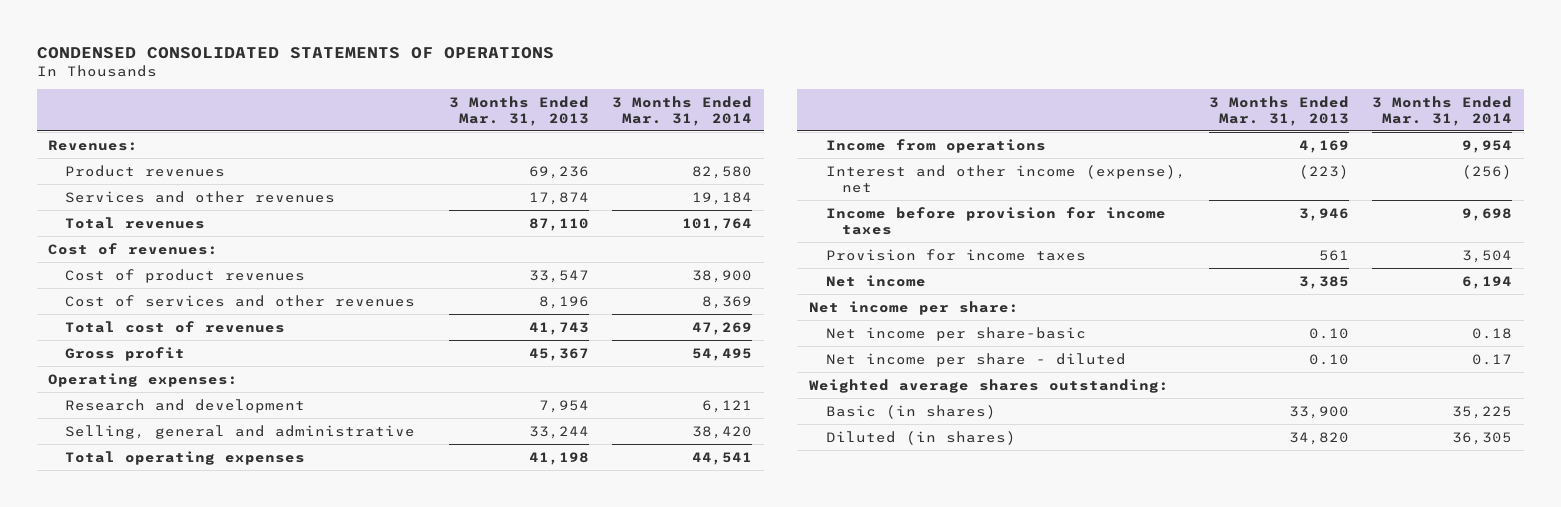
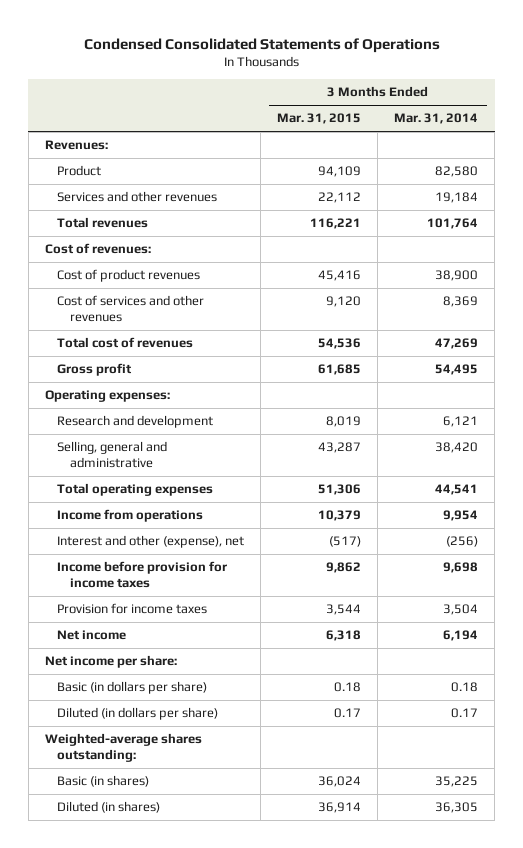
[36,46,554,59] CONDENSED CONSOLIDATED STATEMENTS OF OPERATIONS -> [83,37,440,53] Condensed Consolidated Statements of Operations
[448,95,589,126] 3 Months Ended Mar. 31, 2013 -> none
none -> [277,113,362,125] Mar. 31, 2015
[65,164,226,177] Product revenues -> [57,165,102,177] Product
[825,164,1186,193] Interest and other income (expense), net -> [57,535,245,549] Interest and other (expense), net
[825,326,1086,341] Net income per share-basic -> [57,681,208,695] Basic (in dollars per share)
[825,352,1126,367] Net income per share - diluted -> [57,707,219,721] Diluted (in dollars per share)
[808,378,1169,393] Weighted average shares outstanding: -> [44,733,202,762] Weighted-average shares outstanding:

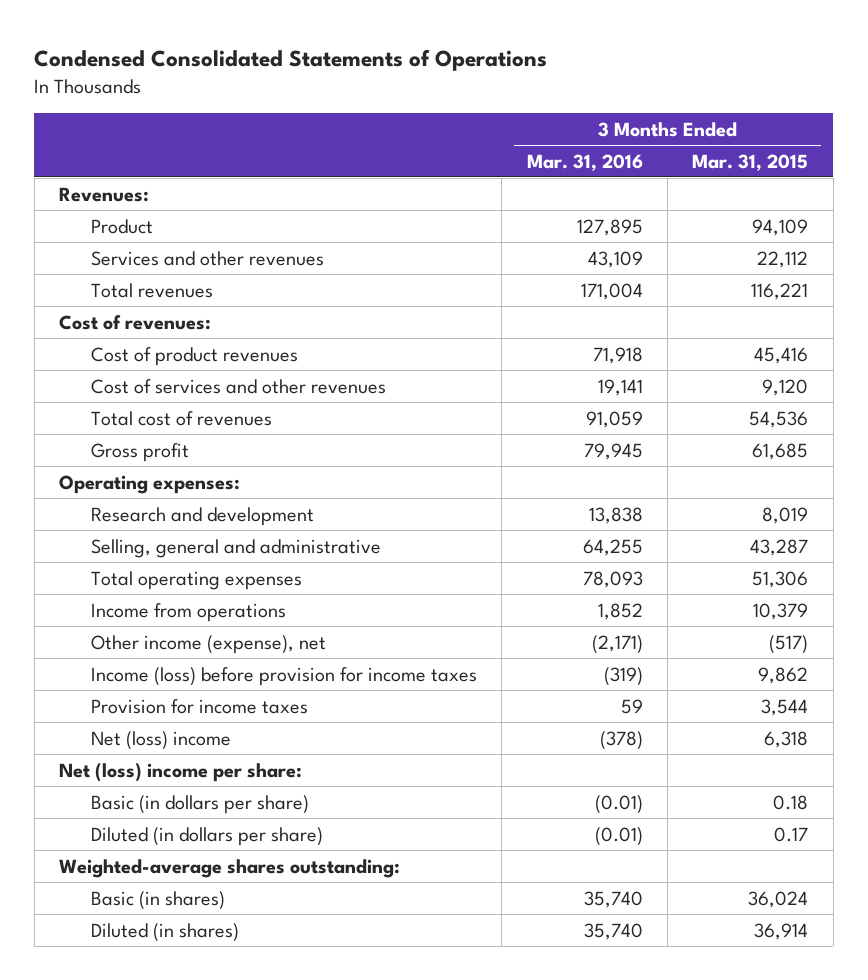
[394,113,479,125] Mar. 31, 2014 -> none
none -> [526,153,643,171] Mar. 31, 2016
[57,535,245,549] Interest and other (expense), net -> [91,634,327,654] Other income (expense), net
[57,561,228,588] Income before provision for income taxes -> [91,666,478,686] Income (loss) before provision for income taxes
[57,630,127,641] Net income -> [91,730,232,750] Net (loss) income
[44,655,177,669] Net income per share: -> [59,762,303,782] Net (loss) income per share:

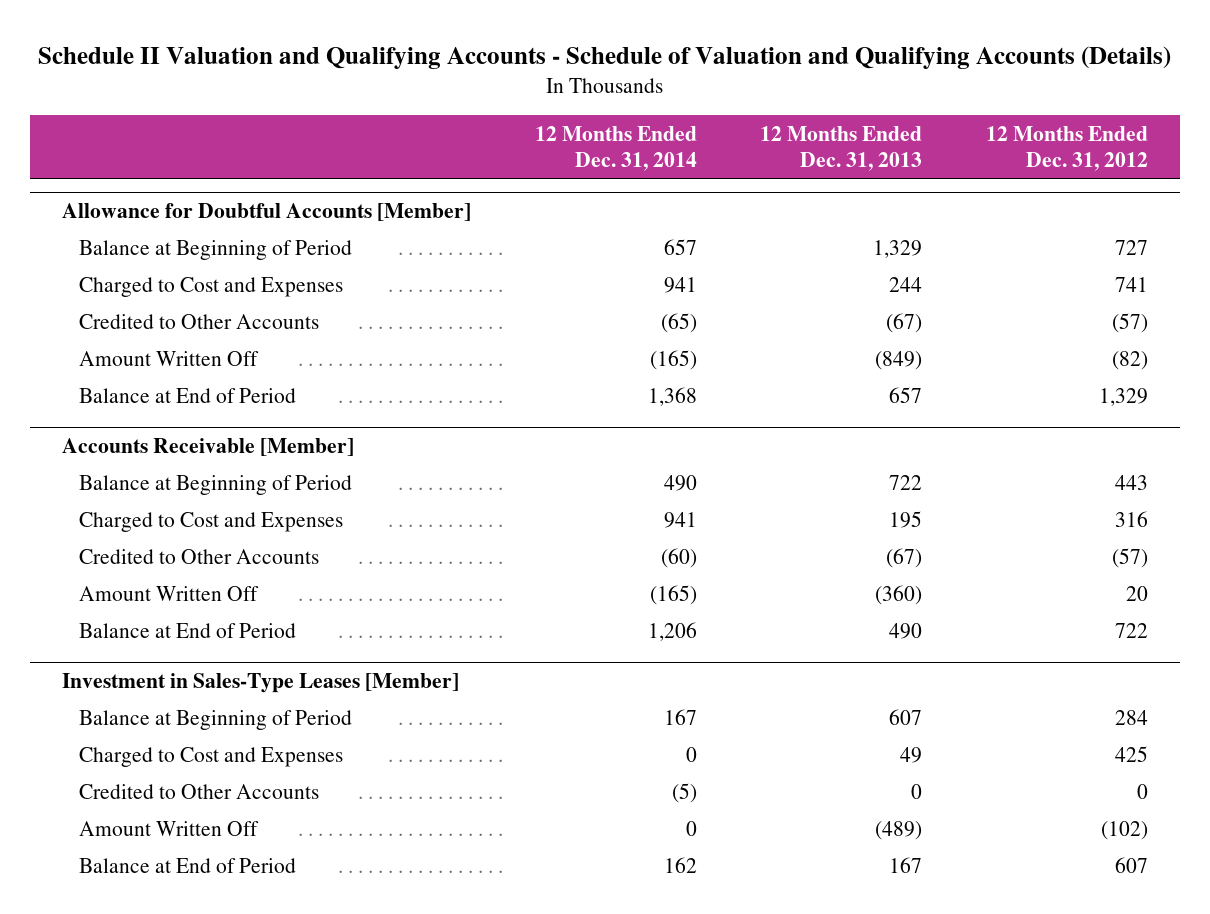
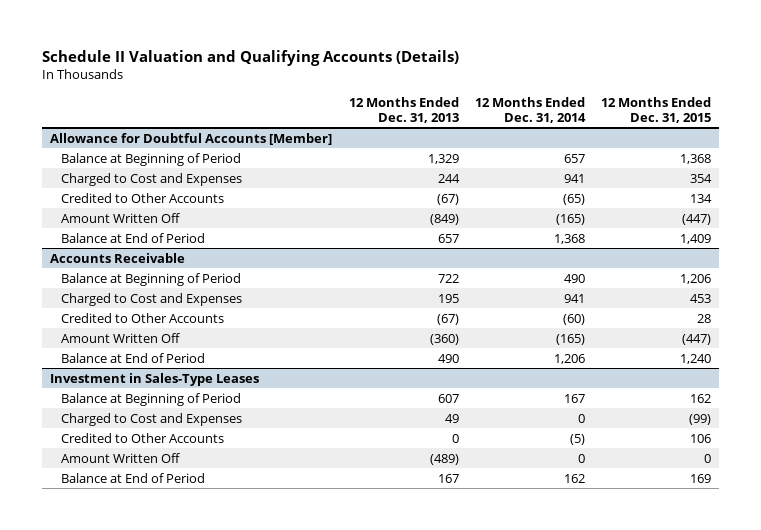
[38,45,1172,69] Schedule II Valuation and Qualifying Accounts - Schedule of Valuation and Qualifying Accounts (Details) -> [42,50,460,67] Schedule II Valuation and Qualifying Accounts (Details)
[986,125,1149,171] 12 Months Ended Dec. 31, 2012 -> none
none -> [601,96,712,123] 12 Months Ended Dec. 31, 2015
[62,437,355,456] Accounts Receivable [Member] -> [50,252,186,263] Accounts Receivable
[62,672,460,693] Investment in Sales-Type Leases [Member] -> [50,372,260,386] Investment in Sales-Type Leases

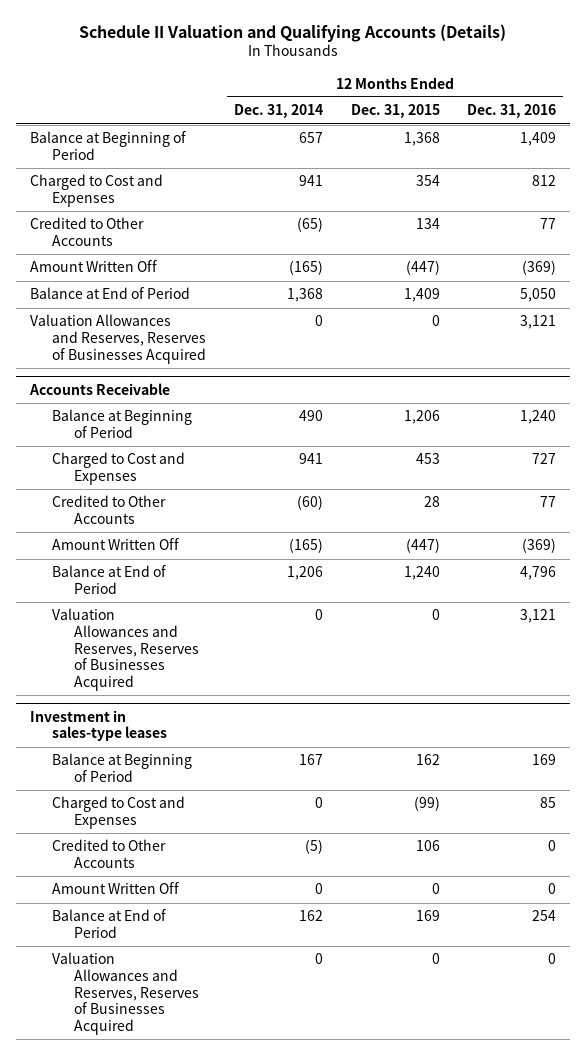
[348,96,459,123] 12 Months Ended Dec. 31, 2013 -> none
none -> [467,104,557,119] Dec. 31, 2016
[50,132,333,145] Allowance for Doubtful Accounts [Member] -> none
none -> [30,314,207,364] Valuation Allowances and Reserves, Reserves of Businesses Acquired
none -> [52,608,200,692] Valuation Allowances and Reserves, Reserves of Businesses Acquired
[50,372,260,386] Investment in Sales-Type Leases -> [30,709,168,742] Investment in sales-type leases
none -> [52,952,200,1036] Valuation Allowances and Reserves, Reserves of Businesses Acquired

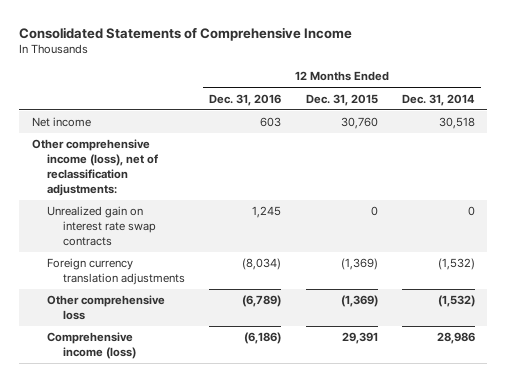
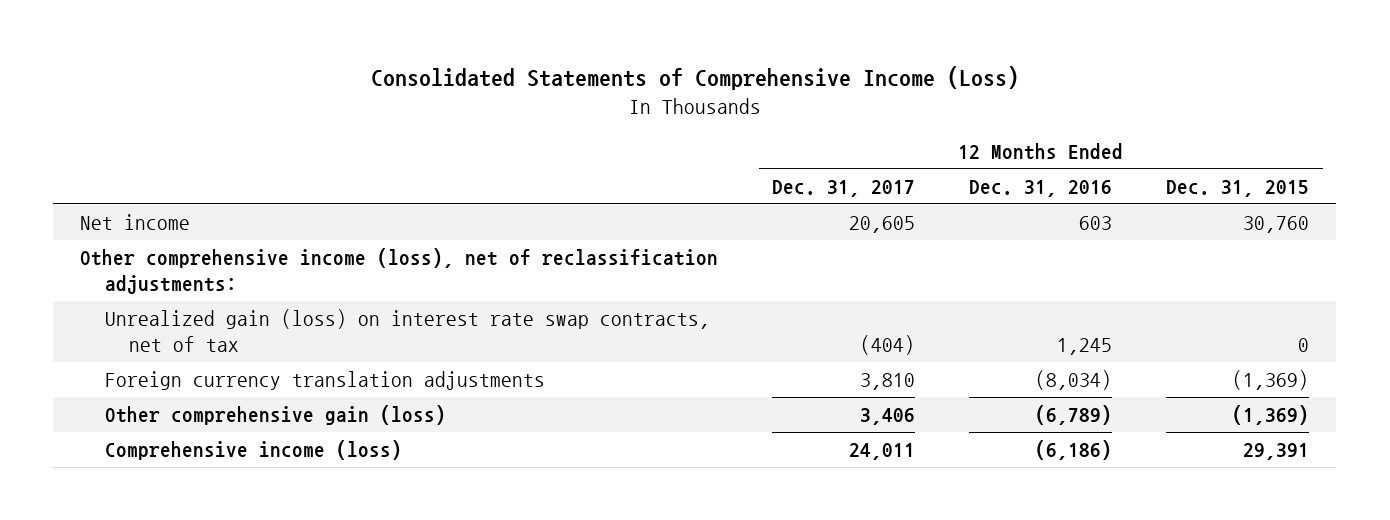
[19,26,353,41] Consolidated Statements of Comprehensive Income -> [370,66,1019,91] Consolidated Statements of Comprehensive Income (Loss)
[401,93,475,106] Dec. 31, 2014 -> none
none -> [772,179,916,197] Dec. 31, 2017
[47,206,157,247] Unrealized gain on interest rate swap contracts -> [104,309,710,352] Unrealized gain (loss) on interest rate swap contracts, net of tax
[47,295,166,321] Other comprehensive loss -> [104,405,446,426] Other comprehensive gain (loss)

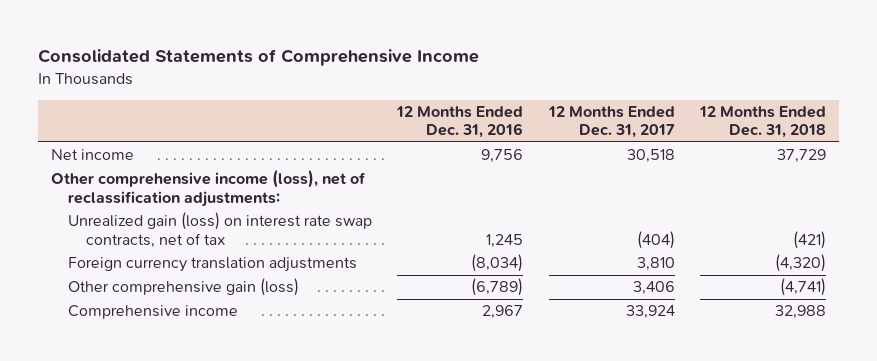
[370,66,1019,91] Consolidated Statements of Comprehensive Income (Loss) -> [37,49,479,67] Consolidated Statements of Comprehensive Income
[1166,179,1310,197] Dec. 31, 2015 -> none
none -> [698,105,826,139] 12 Months Ended Dec. 31, 2018
[849,216,916,234] 20,605 -> [626,149,675,164] 30,518
[1079,216,1113,231] 603 -> [481,149,524,164] 9,756
[104,440,402,461] Comprehensive income (loss) -> [68,305,239,320] Comprehensive income
[849,443,916,461] 24,011 -> [625,305,675,320] 33,924
[1035,440,1113,461] (6,186) -> [482,305,524,320] 2,967

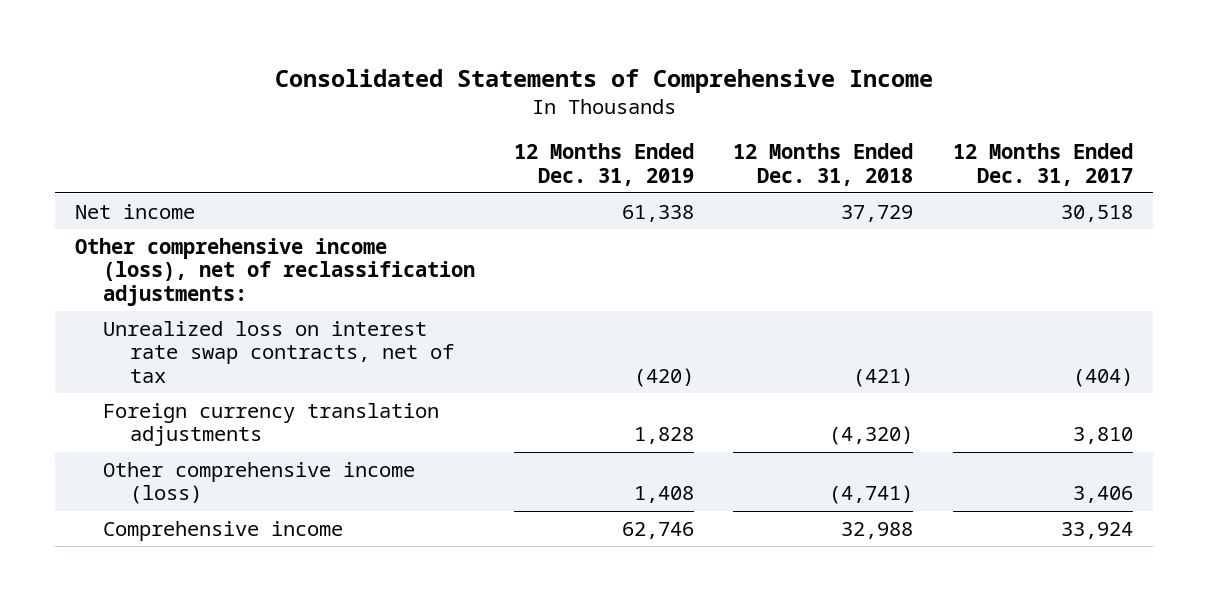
[396,105,524,139] 12 Months Ended Dec. 31, 2016 -> none
none -> [514,143,695,186] 12 Months Ended Dec. 31, 2019
[68,212,373,248] Unrealized gain (loss) on interest rate swap contracts, net of tax -> [102,320,455,384] Unrealized loss on interest rate swap contracts, net of tax
[68,278,300,297] Other comprehensive gain (loss) -> [102,461,415,505] Other comprehensive income (loss)

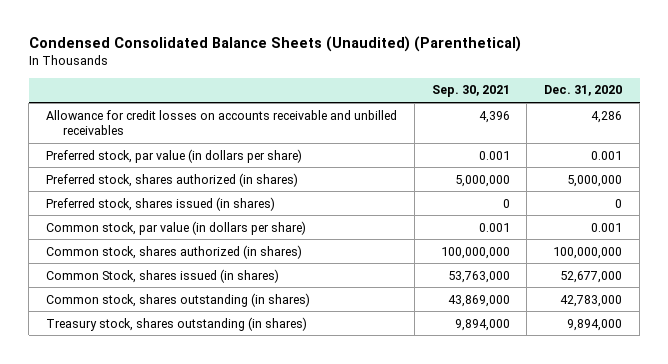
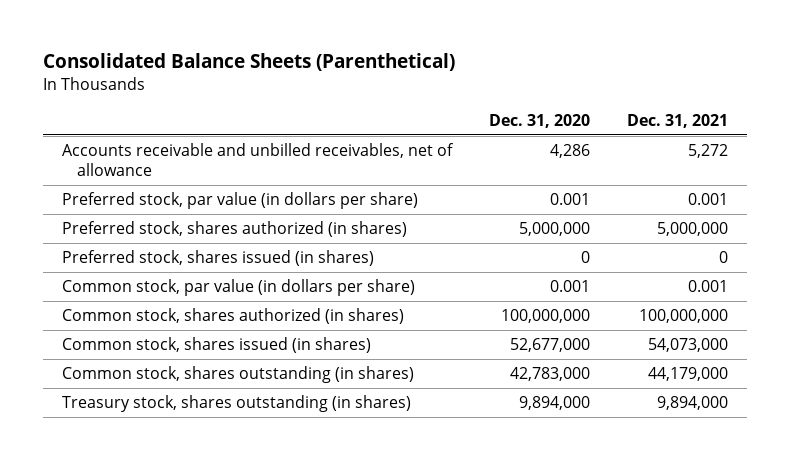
[28,36,521,53] Condensed Consolidated Balance Sheets (Unaudited) (Parenthetical) -> [43,53,456,72] Consolidated Balance Sheets (Parenthetical)
[431,85,510,98] Sep. 30, 2021 -> none
none -> [627,114,729,129] Dec. 31, 2021
[46,109,398,136] Allowance for credit losses on accounts receivable and unbilled receivables -> [61,143,454,177] Accounts receivable and unbilled receivables, net of allowance
[46,268,280,283] Common Stock, shares issued (in shares) -> [61,337,371,354] Common stock, shares issued (in shares)

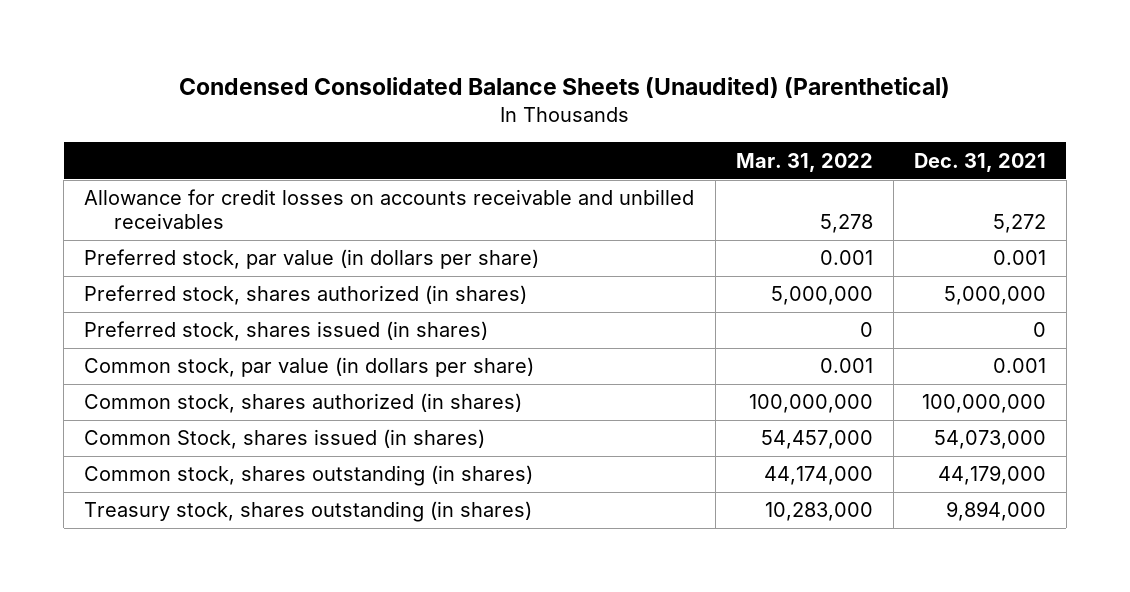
[43,53,456,72] Consolidated Balance Sheets (Parenthetical) -> [179,77,951,99] Condensed Consolidated Balance Sheets (Unaudited) (Parenthetical)
[489,114,591,129] Dec. 31, 2020 -> none
none -> [735,152,873,172] Mar. 31, 2022
[61,143,454,177] Accounts receivable and unbilled receivables, net of allowance -> [84,189,695,230] Allowance for credit losses on accounts receivable and unbilled receivables
[61,337,371,354] Common stock, shares issued (in shares) -> [84,429,486,450] Common Stock, shares issued (in shares)

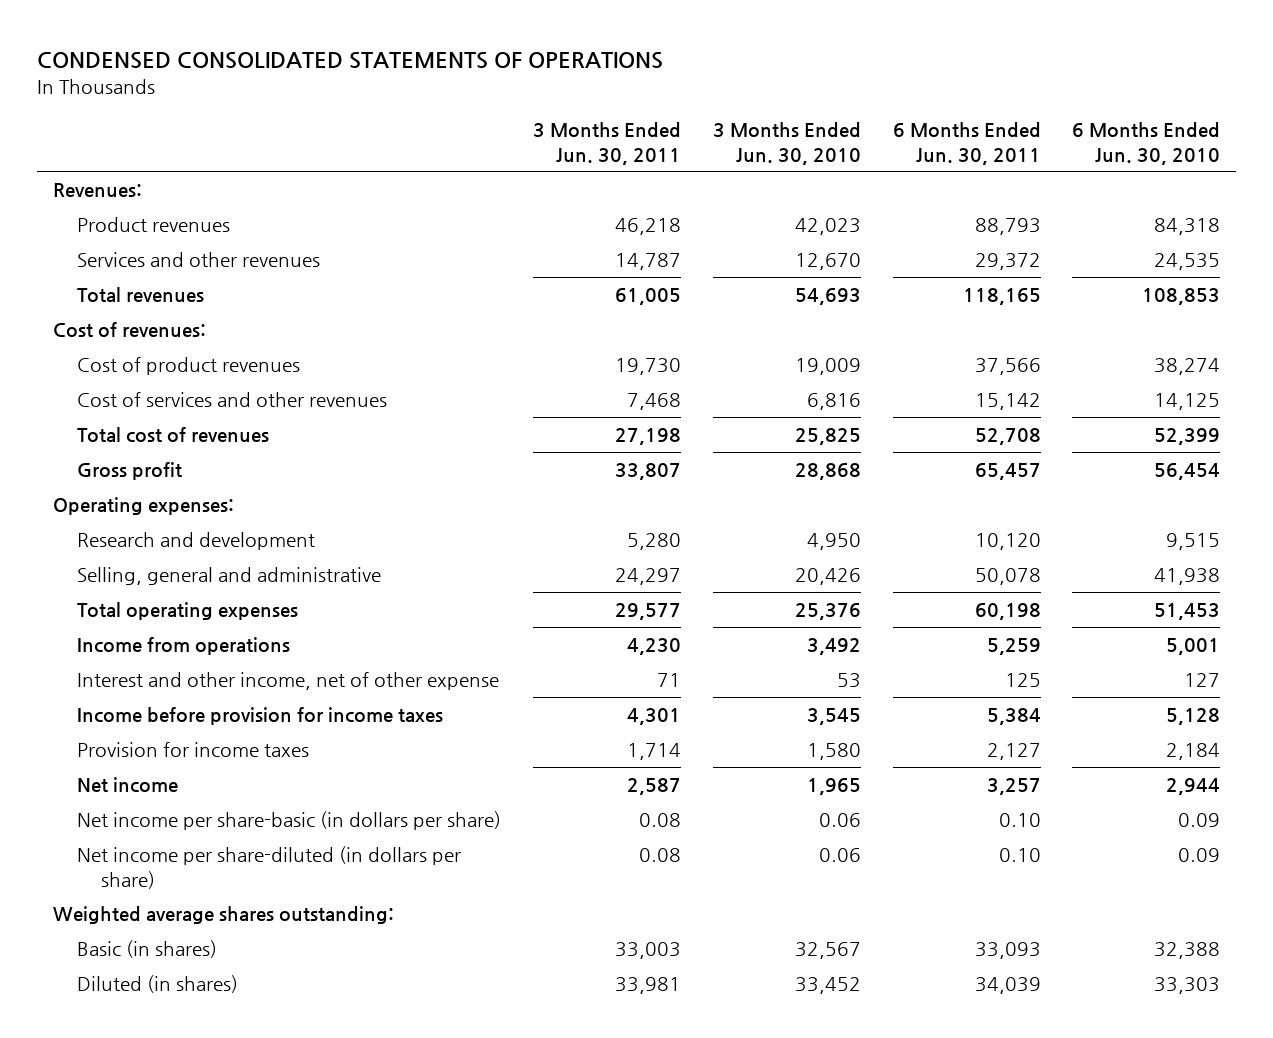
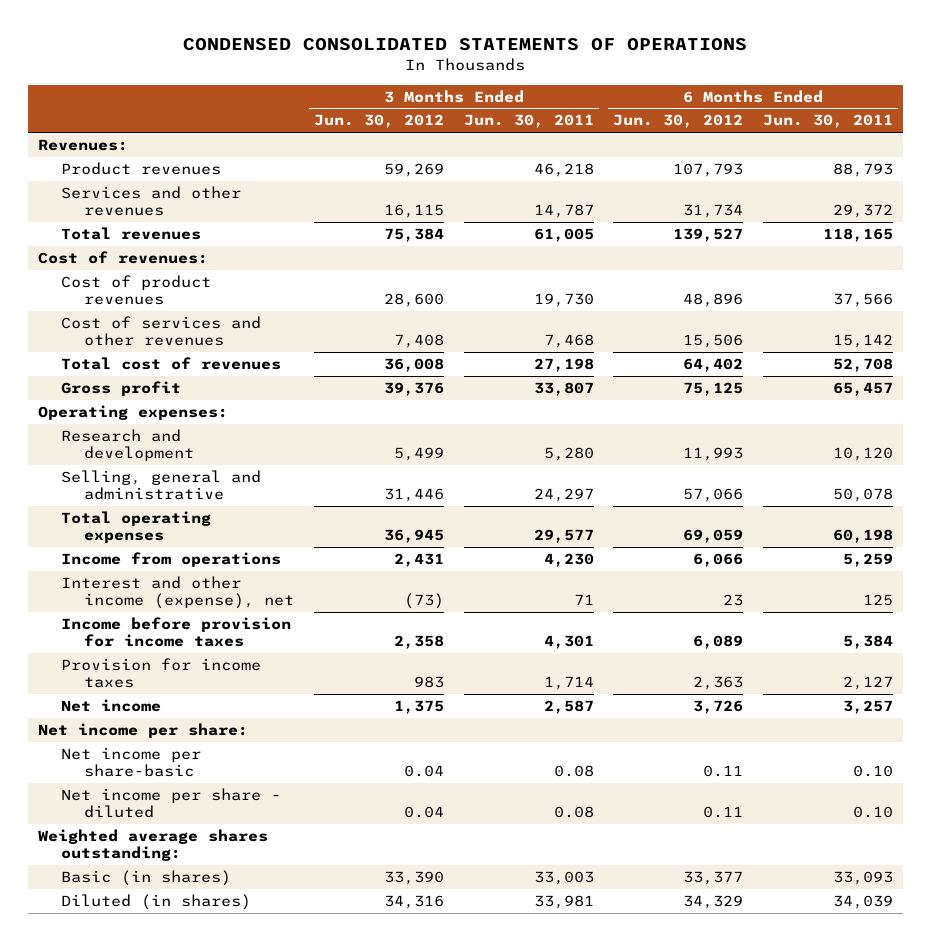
[712,121,861,165] 3 Months Ended Jun. 30, 2010 -> none
[1072,121,1221,165] 6 Months Ended Jun. 30, 2010 -> none
none -> [313,114,444,129] Jun. 30, 2012
none -> [613,114,744,129] Jun. 30, 2012
[77,671,500,690] Interest and other income, net of other expense -> [60,575,295,609] Interest and other income (expense), net
none -> [37,722,248,738] Net income per share:
[77,810,502,830] Net income per share-basic (in dollars per share) -> [60,746,201,777] Net income per share-basic
[77,845,462,889] Net income per share-diluted (in dollars per share) -> [60,787,281,818] Net income per share - diluted

